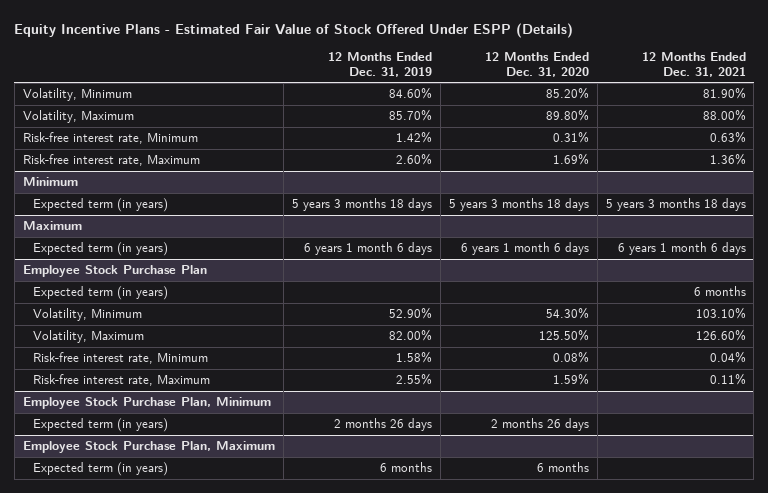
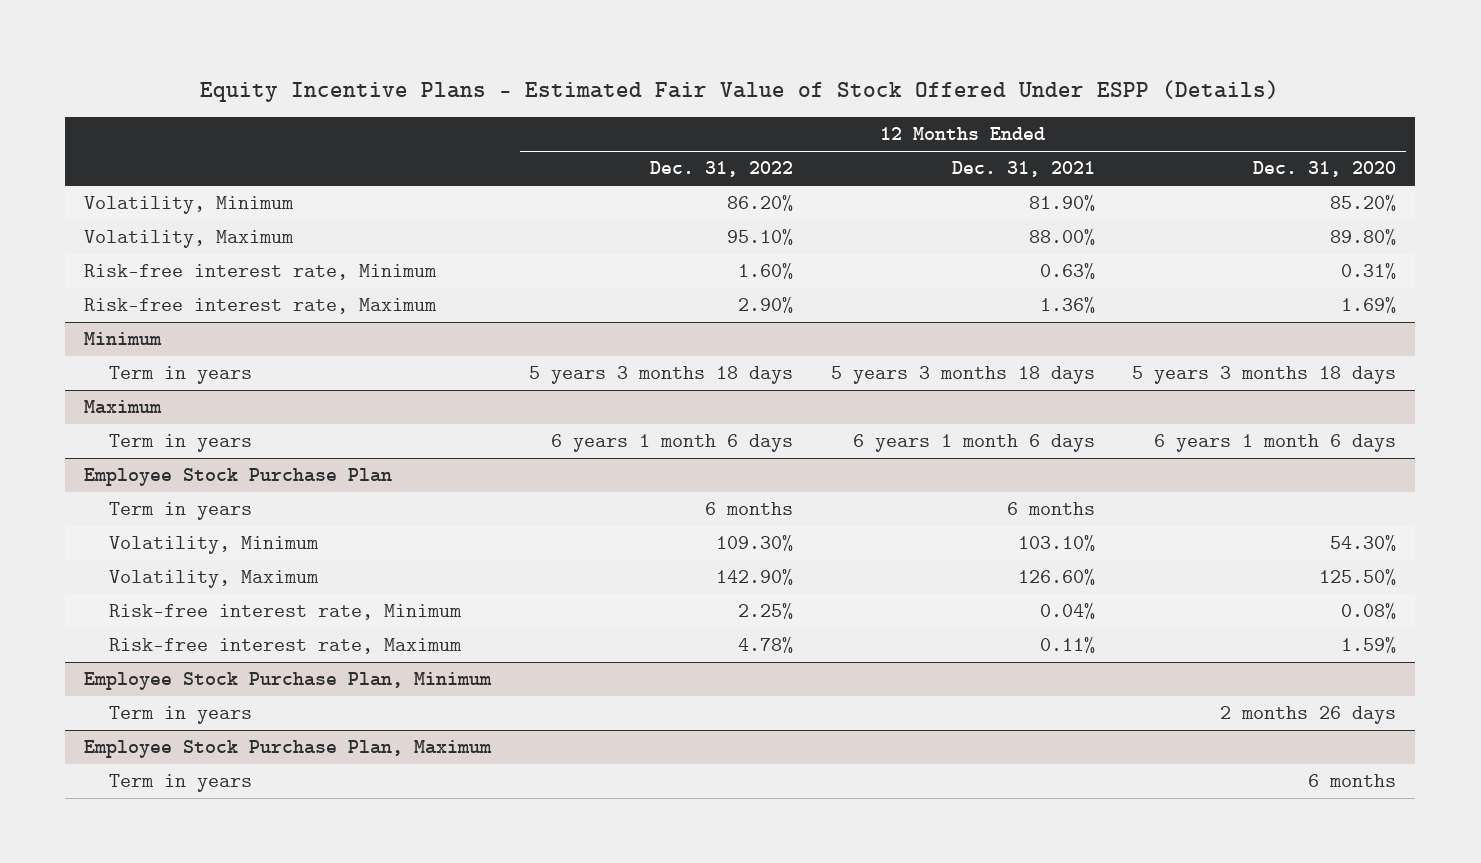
[327,52,432,77] 12 Months Ended Dec. 31, 2019 -> none
none -> [649,161,793,178] Dec. 31, 2022
[32,198,168,213] Expected term (in years) -> [108,366,252,385] Term in years
[32,242,168,257] Expected term (in years) -> [108,434,252,453] Term in years
[32,286,168,301] Expected term (in years) -> [108,502,252,521] Term in years
[32,418,168,433] Expected term (in years) -> [108,706,252,725] Term in years
[32,462,168,477] Expected term (in years) -> [108,774,252,793] Term in years

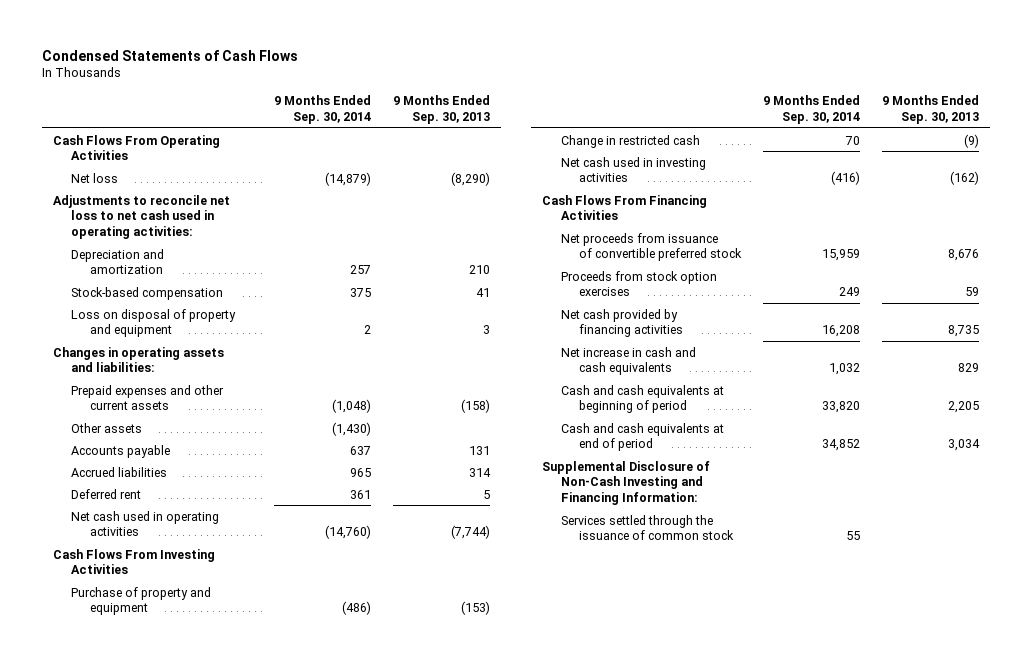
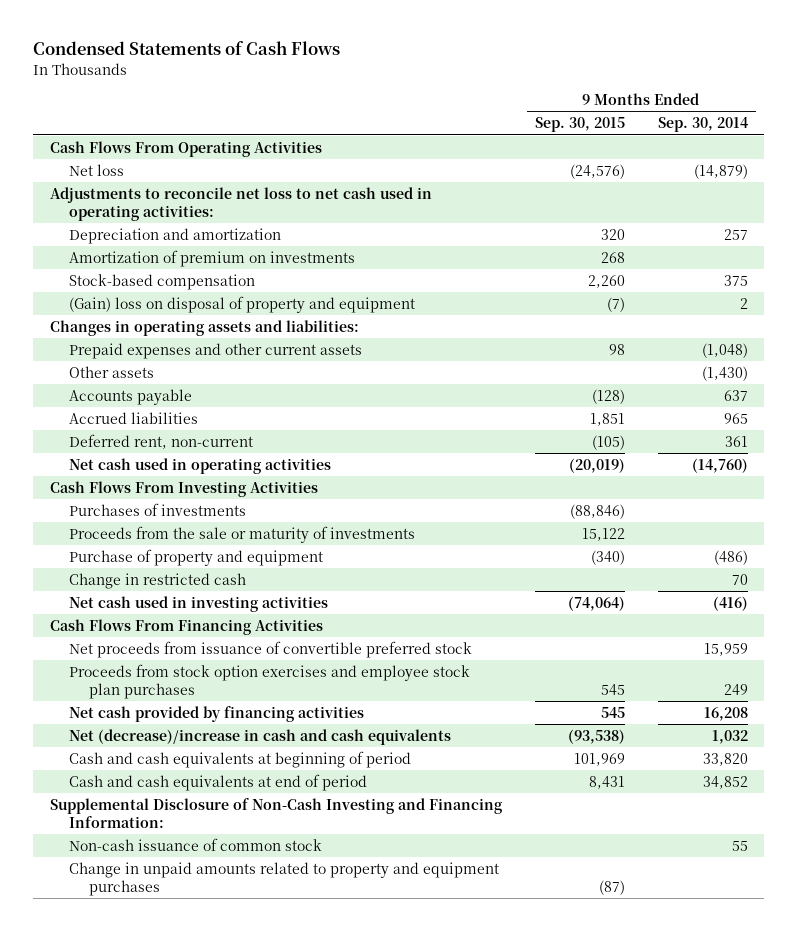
[392,95,490,125] 9 Months Ended Sep. 30, 2013 -> none
none -> [534,117,625,133] Sep. 30, 2015
none -> [69,249,356,267] Amortization of premium on investments
[71,308,237,338] Loss on disposal of property and equipment -> [69,295,416,313] (Gain) loss on disposal of property and equipment
[71,488,142,499] Deferred rent -> [69,433,254,449] Deferred rent, non-current
none -> [69,502,247,516] Purchases of investments
none -> [69,525,416,543] Proceeds from the sale or maturity of investments
[560,270,717,297] Proceeds from stock option exercises -> [69,663,471,699] Proceeds from stock option exercises and employee stock plan purchases
[560,346,696,376] Net increase in cash and cash equivalents -> [69,728,452,745] Net (decrease)/increase in cash and cash equivalents
[560,514,735,541] Services settled through the issuance of common stock -> [69,837,323,851] Non-cash issuance of common stock
none -> [69,861,500,896] Change in unpaid amounts related to property and equipment purchases

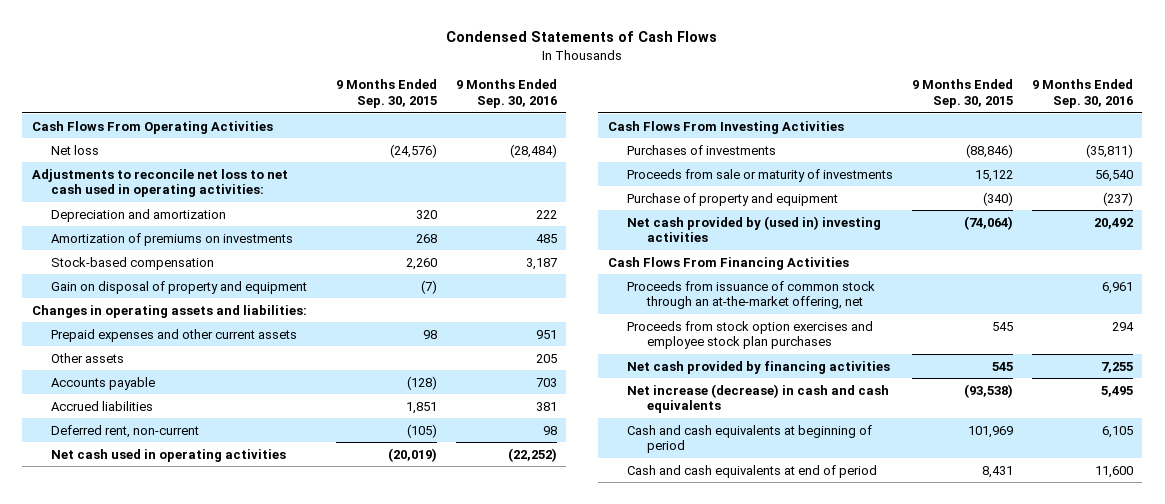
[657,117,748,133] Sep. 30, 2014 -> none
none -> [455,79,557,108] 9 Months Ended Sep. 30, 2016
[69,249,356,267] Amortization of premium on investments -> [51,232,294,246] Amortization of premiums on investments
[69,295,416,313] (Gain) loss on disposal of property and equipment -> [51,280,308,294] Gain on disposal of property and equipment
[69,525,416,543] Proceeds from the sale or maturity of investments -> [627,168,894,182] Proceeds from sale or maturity of investments
[69,572,247,589] Change in restricted cash -> none
[69,595,329,612] Net cash used in investing activities -> [627,215,882,243] Net cash provided by (used in) investing activities
[69,640,473,658] Net proceeds from issuance of convertible preferred stock -> none
none -> [627,280,876,310] Proceeds from issuance of common stock through an at-the-market offering, net
[69,728,452,745] Net (decrease)/increase in cash and cash equivalents -> [627,383,890,414] Net increase (decrease) in cash and cash equivalents
[49,797,503,828] Supplemental Disclosure of Non-Cash Investing and Financing Information: -> none
[69,837,323,851] Non-cash issuance of common stock -> none
[69,861,500,896] Change in unpaid amounts related to property and equipment purchases -> none

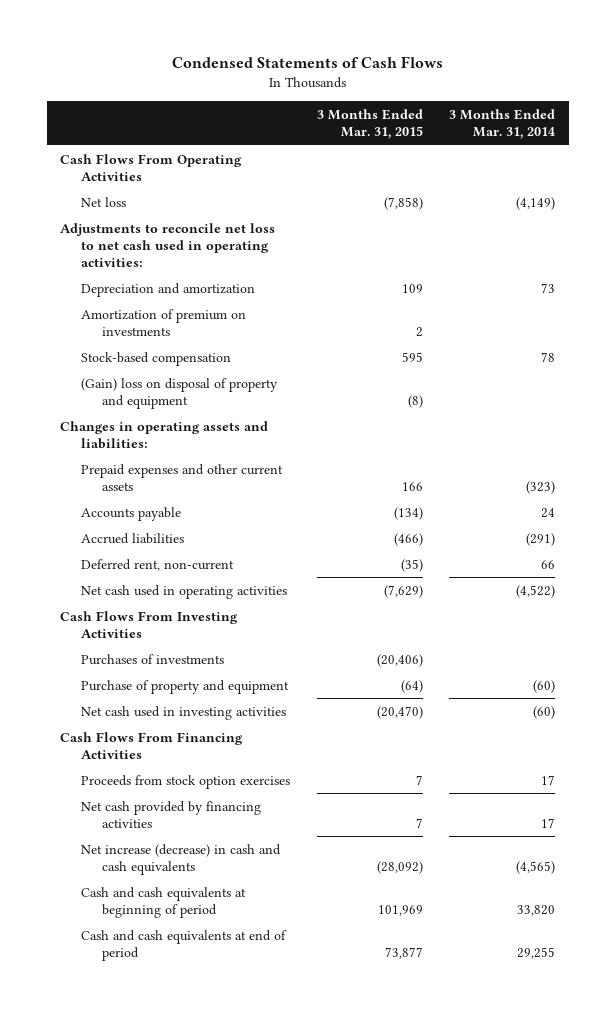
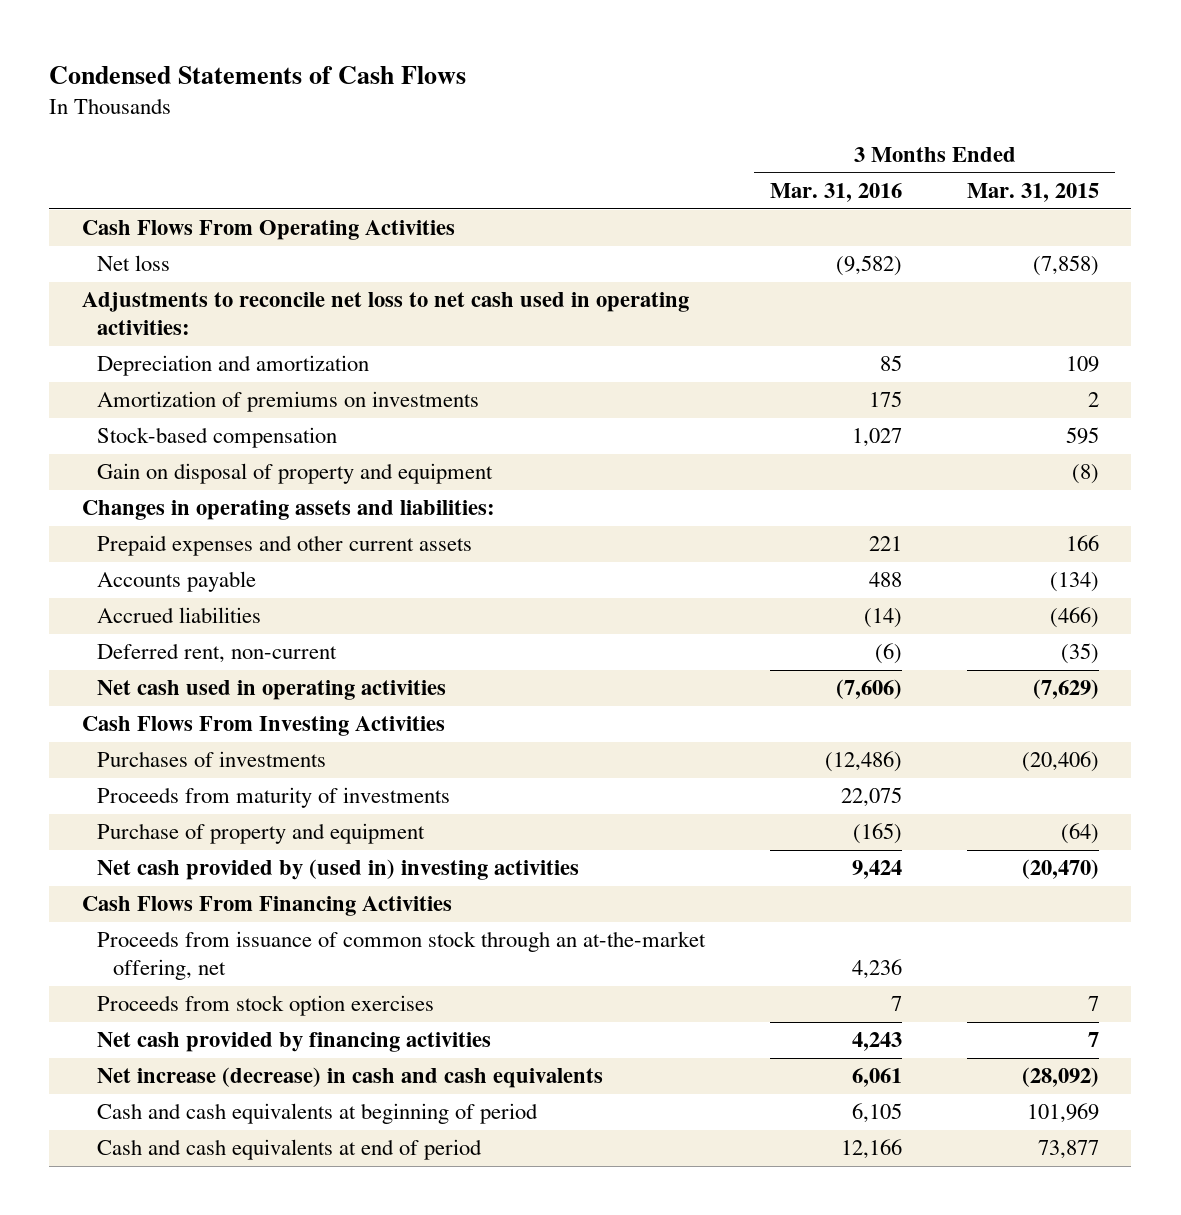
[449,109,556,140] 3 Months Ended Mar. 31, 2014 -> none
none -> [770,183,903,203] Mar. 31, 2016
[81,308,247,336] Amortization of premium on investments -> [97,391,480,413] Amortization of premiums on investments
[81,377,279,409] (Gain) loss on disposal of property and equipment -> [97,463,494,485] Gain on disposal of property and equipment
none -> [97,787,451,809] Proceeds from maturity of investments
[81,705,287,720] Net cash used in investing activities -> [97,859,580,881] Net cash provided by (used in) investing activities
none -> [97,931,707,980] Proceeds from issuance of common stock through an at-the-market offering, net

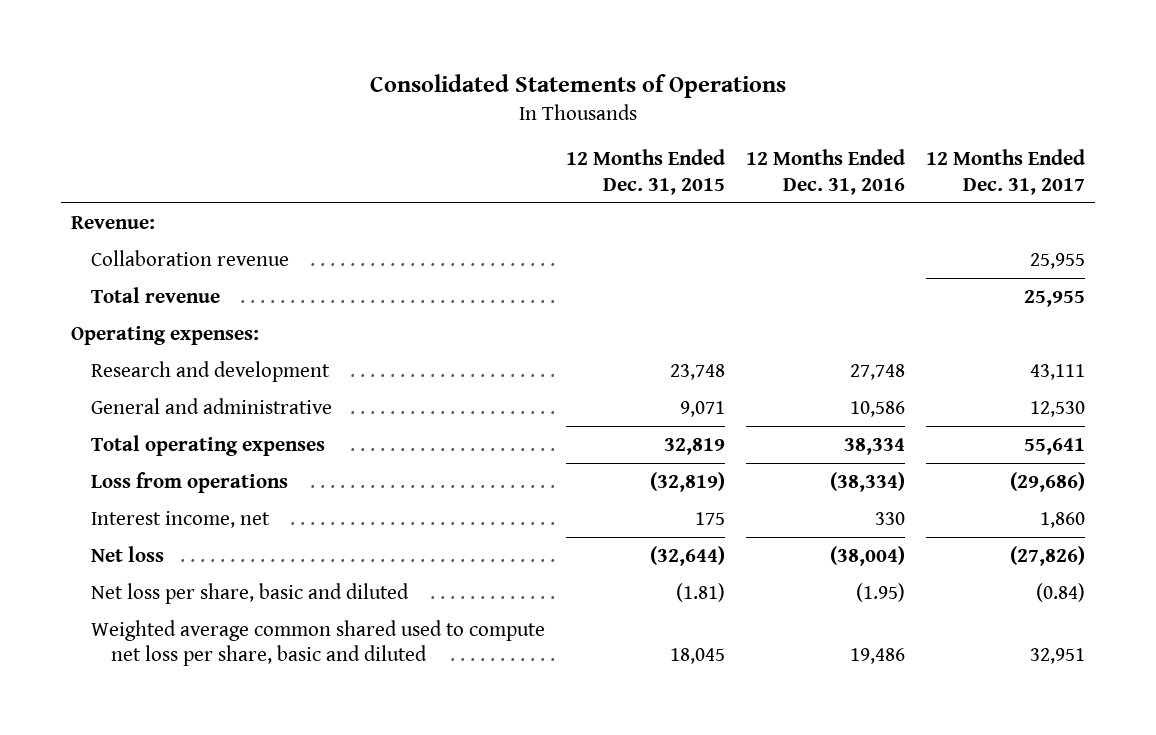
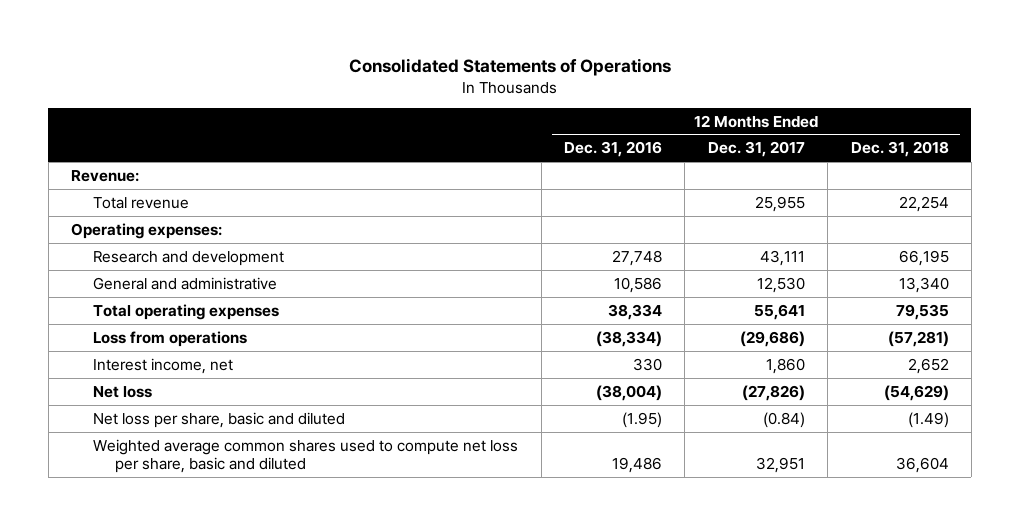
[565,149,725,195] 12 Months Ended Dec. 31, 2015 -> none
none -> [850,141,949,158] Dec. 31, 2018
[90,249,289,266] Collaboration revenue -> none
[90,619,545,667] Weighted average common shared used to compute net loss per share, basic and diluted -> [93,438,519,473] Weighted average common shares used to compute net loss per share, basic and diluted

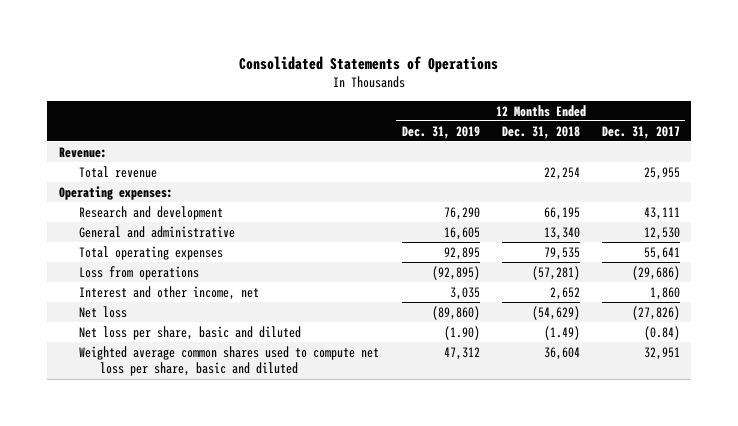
[563,141,662,158] Dec. 31, 2016 -> none
none -> [401,125,480,139] Dec. 31, 2019
[93,357,234,374] Interest income, net -> [79,285,260,300] Interest and other income, net

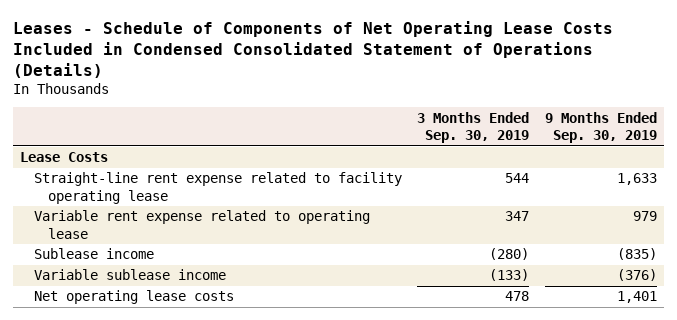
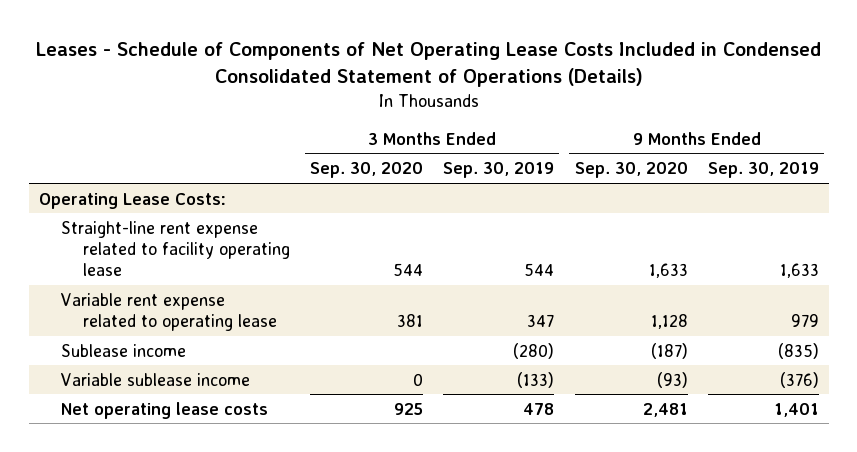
none -> [310,162,424,179] Sep. 30, 2020
none -> [574,162,688,179] Sep. 30, 2020
[20,152,109,163] Lease Costs -> [38,192,226,209] Operating Lease Costs:

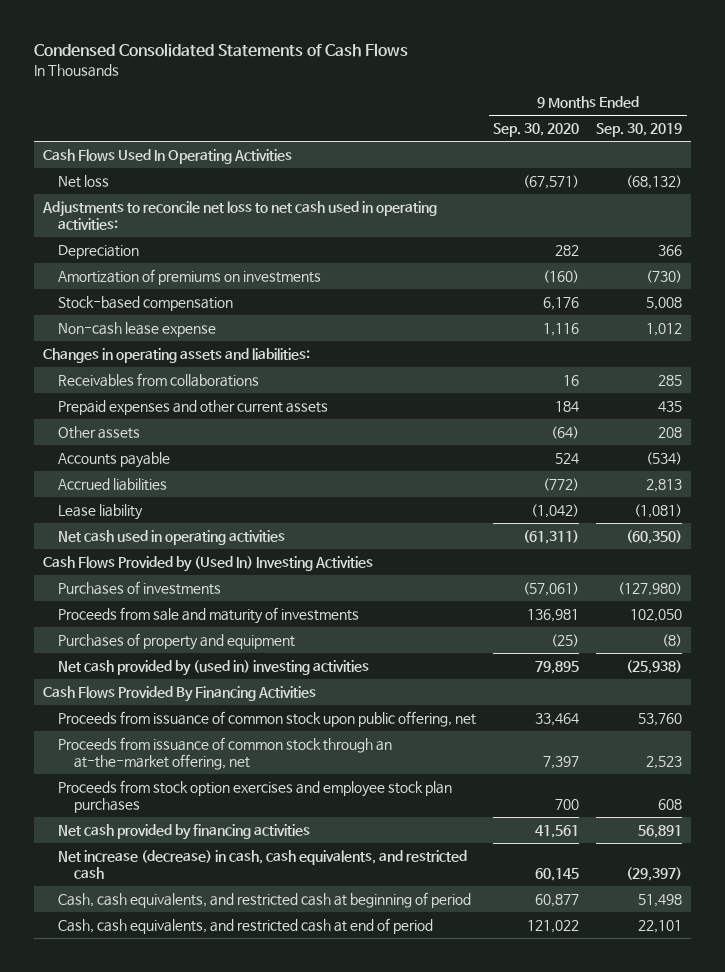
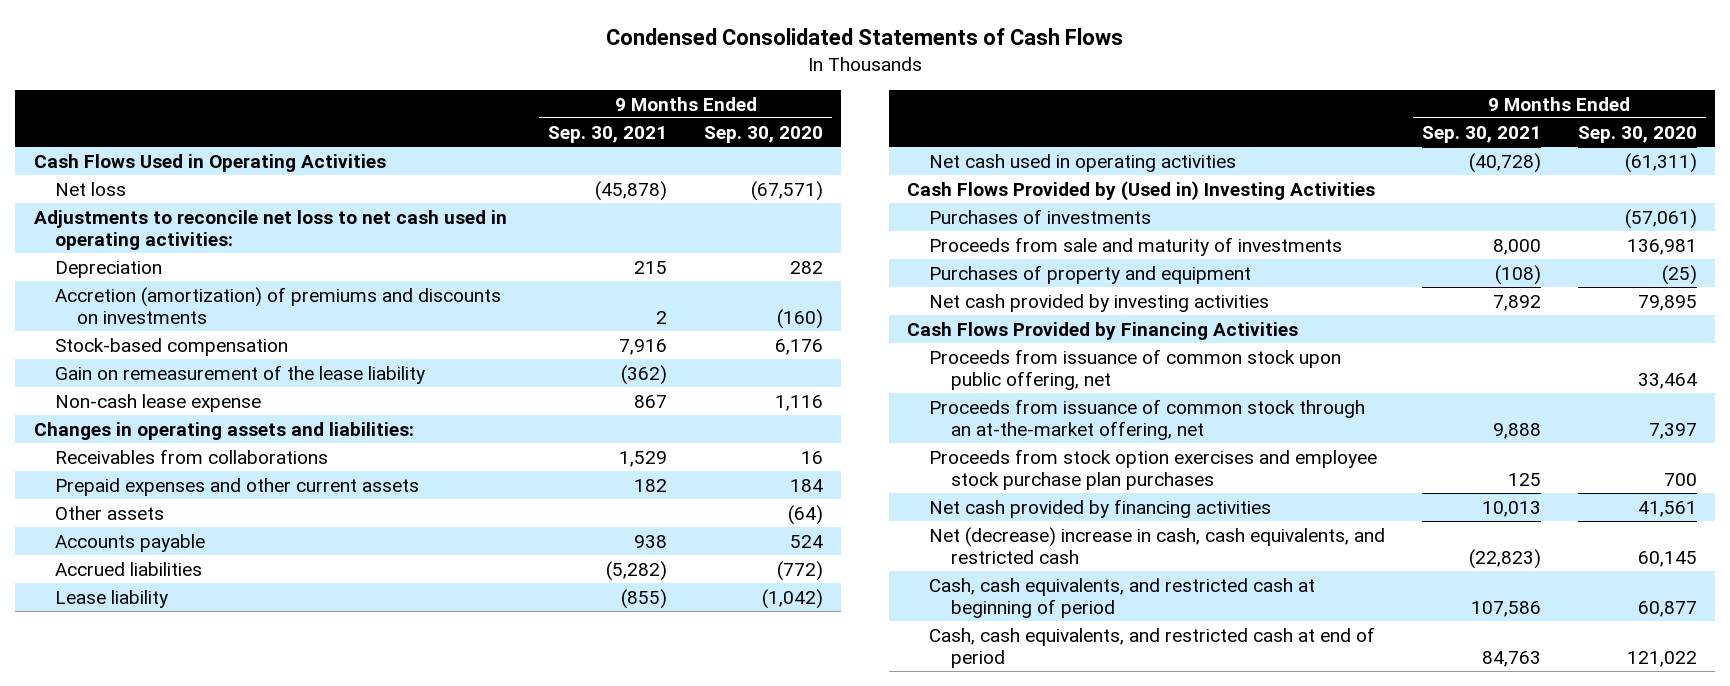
[596,123,683,138] Sep. 30, 2019 -> none
none -> [548,125,668,143] Sep. 30, 2021
[42,149,292,165] Cash Flows Used In Operating Activities -> [33,153,386,172] Cash Flows Used in Operating Activities
[58,269,322,286] Amortization of premiums on investments -> [55,286,502,324] Accretion (amortization) of premiums and discounts on investments
none -> [55,364,426,384] Gain on remeasurement of the lease liability
[42,556,373,573] Cash Flows Provided by (Used In) Investing Activities -> [907,180,1376,201] Cash Flows Provided by (Used in) Investing Activities
[58,660,370,677] Net cash provided by (used in) investing activities -> [929,293,1270,312] Net cash provided by investing activities
[42,686,316,703] Cash Flows Provided By Financing Activities -> [907,321,1299,340] Cash Flows Provided by Financing Activities
[58,780,453,814] Proceeds from stock option exercises and employee stock plan purchases -> [929,448,1378,490] Proceeds from stock option exercises and employee stock purchase plan purchases
[58,850,468,880] Net increase (decrease) in cash, cash equivalents, and restricted cash -> [929,526,1386,564] Net (decrease) increase in cash, cash equivalents, and restricted cash

